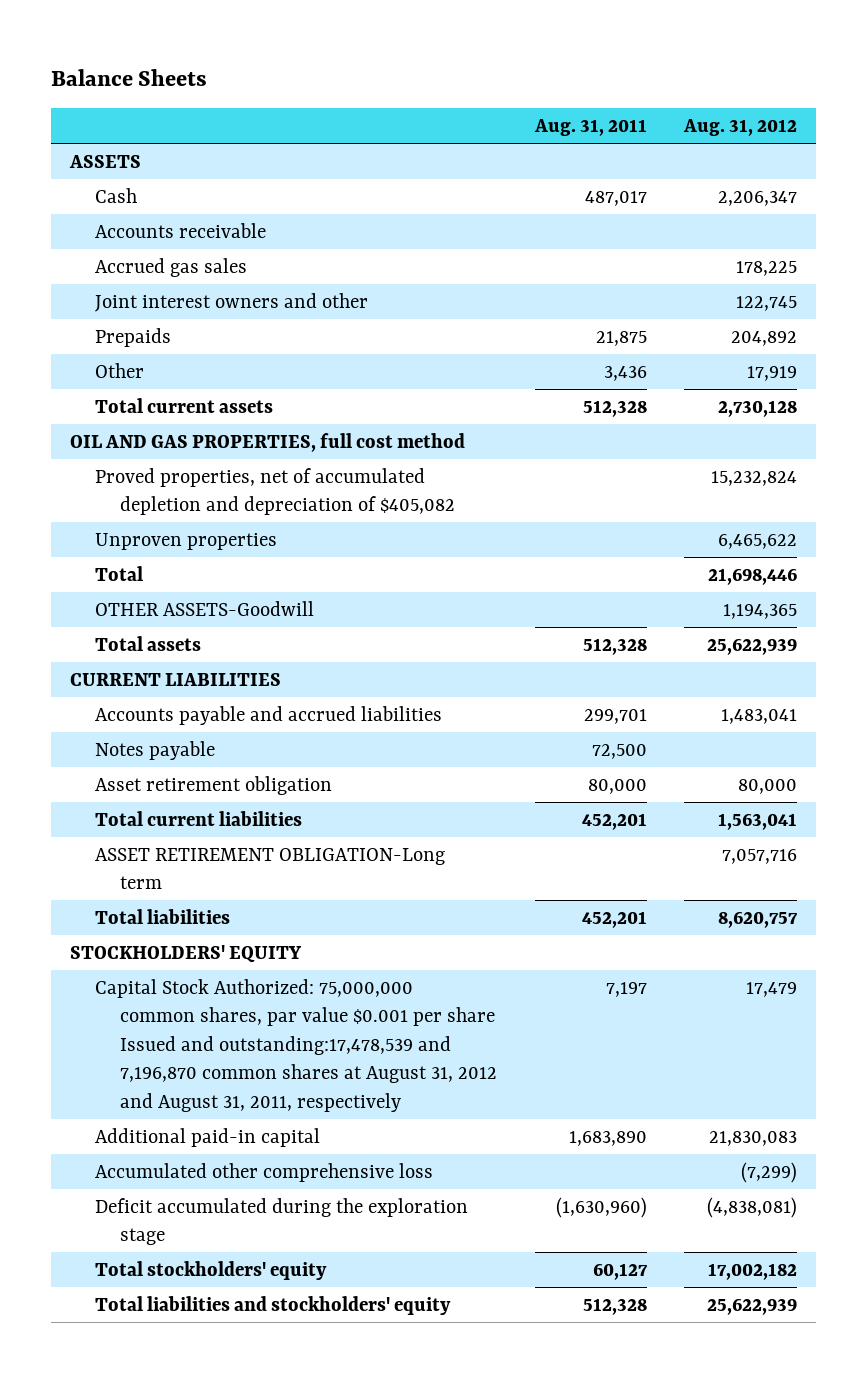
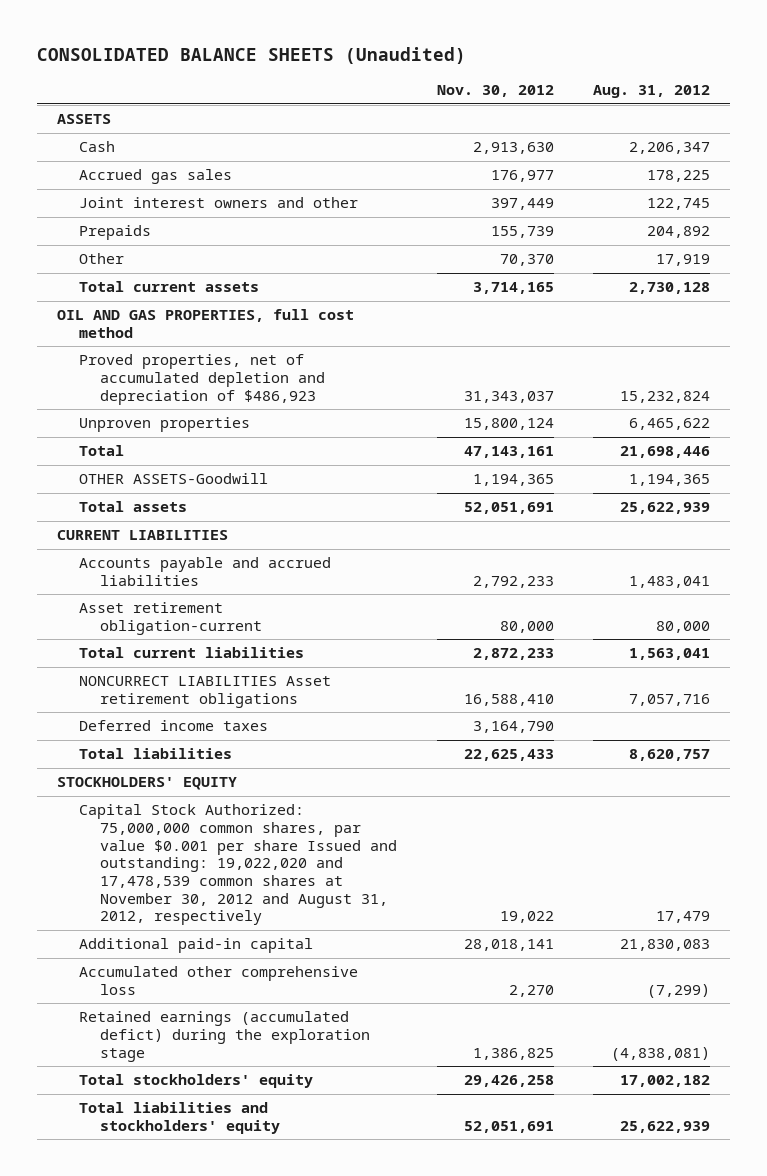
[51,68,208,86] Balance Sheets -> [37,46,467,64] CONSOLIDATED BALANCE SHEETS (Unaudited)
[533,118,647,136] Aug. 31, 2011 -> none
none -> [436,85,554,98] Nov. 30, 2012
[94,222,266,238] Accounts receivable -> none
[94,467,455,516] Proved properties, net of accumulated depletion and depreciation of $405,082 -> [78,354,326,405] Proved properties, net of accumulated depletion and depreciation of $486,923
[94,740,215,760] Notes payable -> none
[94,775,332,795] Asset retirement obligation -> [78,602,263,636] Asset retirement obligation-current
[94,847,445,890] ASSET RETIREMENT OBLIGATION-Long term -> [78,676,331,709] NONCURRECT LIABILITIES Asset retirement obligations
none -> [78,720,268,732] Deferred income taxes
[94,978,497,1112] Capital Stock Authorized: 75,000,000 common shares, par value $0.001 per share Issued and outstanding:17,478,539 and 7,196,870 common shares at August 31, 2012 and August 31, 2011, respectively -> [78,804,398,926] Capital Stock Authorized: 75,000,000 common shares, par value $0.001 per share Issued and outstanding: 19,022,020 and 17,478,539 common shares at November 30, 2012 and August 31, 2012, respectively
[94,1197,468,1246] Deficit accumulated during the exploration stage -> [78,1011,371,1062] Retained earnings (accumulated defict) during the exploration stage

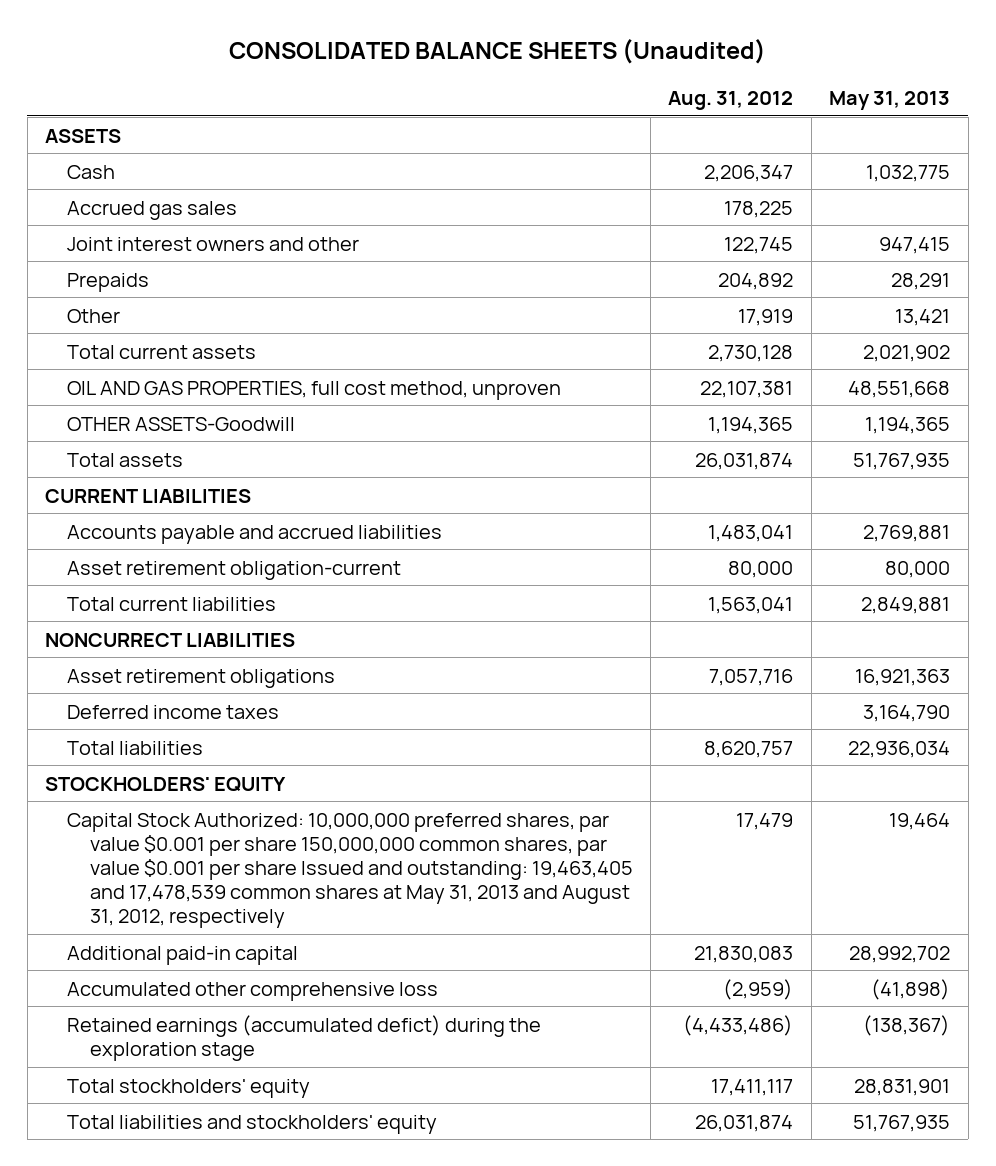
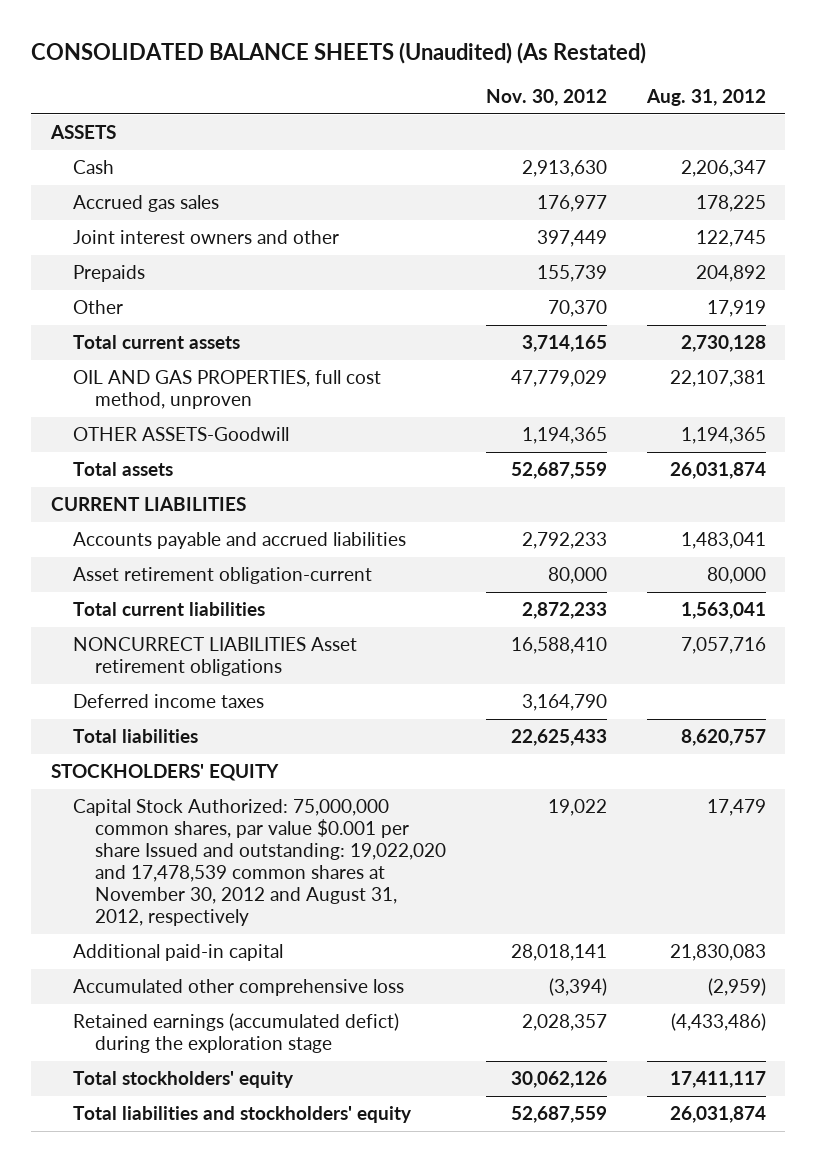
[228,38,766,64] CONSOLIDATED BALANCE SHEETS (Unaudited) -> [31,42,647,65] CONSOLIDATED BALANCE SHEETS (Unaudited) (As Restated)
[829,90,951,110] May 31, 2013 -> none
none -> [485,89,607,107] Nov. 30, 2012
[45,632,296,647] NONCURRECT LIABILITIES -> none
[67,668,336,688] Asset retirement obligations -> [72,637,357,677] NONCURRECT LIABILITIES Asset retirement obligations
[67,812,633,929] Capital Stock Authorized: 10,000,000 preferred shares, par value $0.001 per share 150,000,000 common shares, par value $0.001 per share Issued and outstanding: 19,463,405 and 17,478,539 common shares at May 31, 2013 and August 31, 2012, respectively -> [72,799,446,927] Capital Stock Authorized: 75,000,000 common shares, par value $0.001 per share Issued and outstanding: 19,022,020 and 17,478,539 common shares at November 30, 2012 and August 31, 2012, respectively

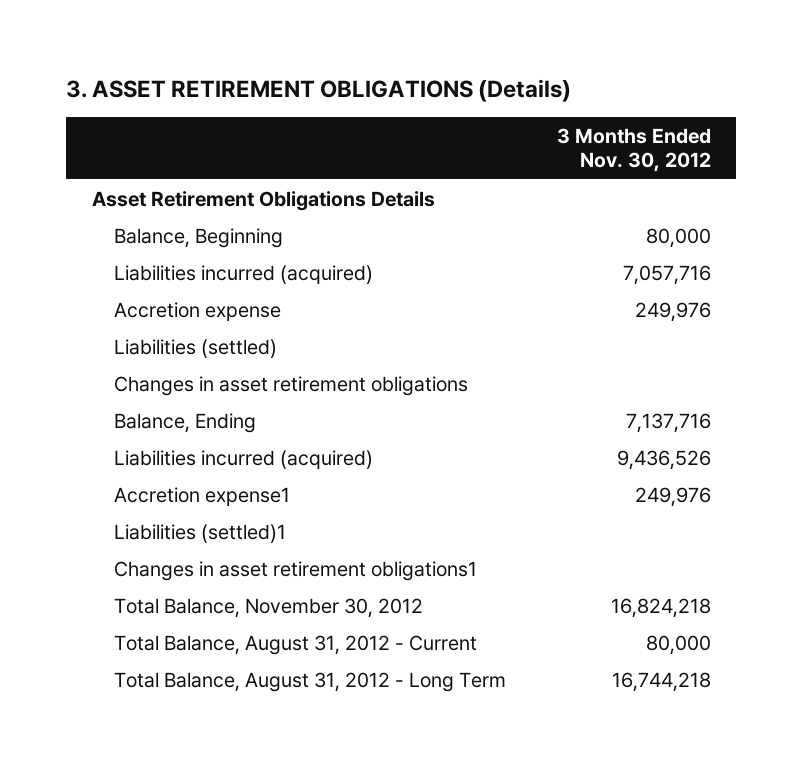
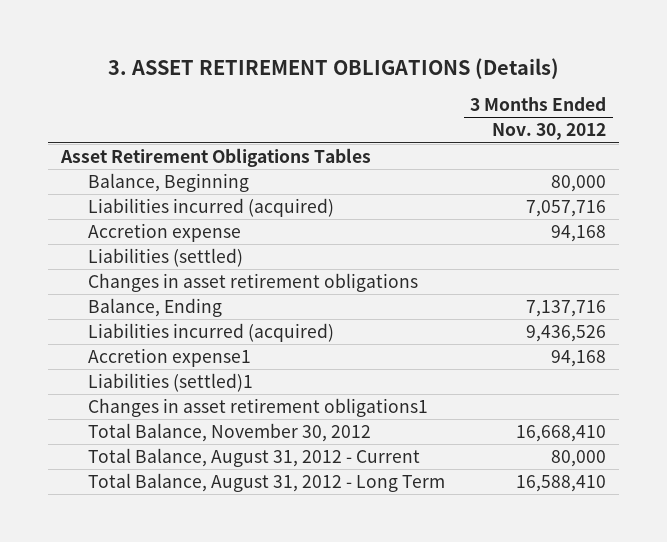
[91,190,435,211] Asset Retirement Obligations Details -> [59,148,371,168] Asset Retirement Obligations Tables
[634,301,711,322] 249,976 -> [551,225,607,243] 94,168
[634,486,711,507] 249,976 -> [551,350,607,368] 94,168
[610,597,711,618] 16,824,218 -> [516,425,607,443] 16,668,410
[611,671,711,692] 16,744,218 -> [516,475,607,493] 16,588,410

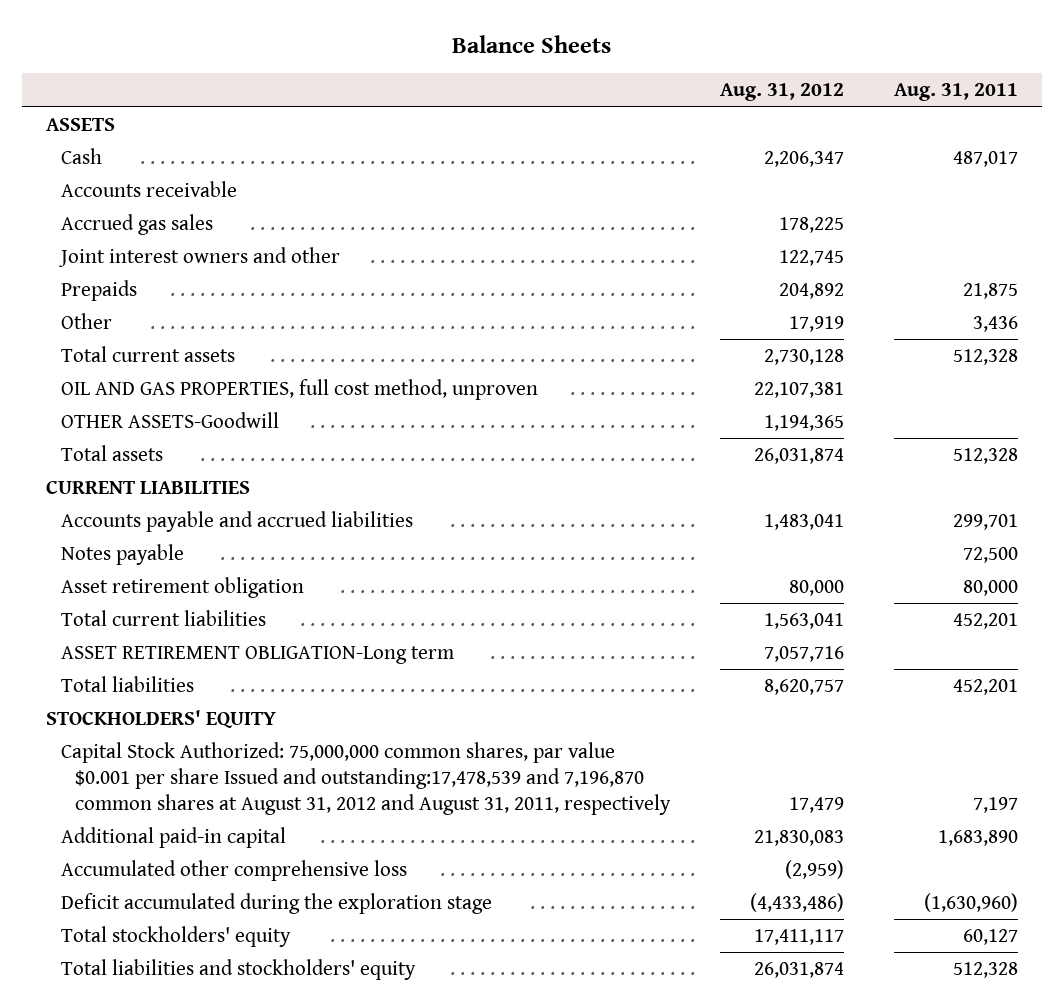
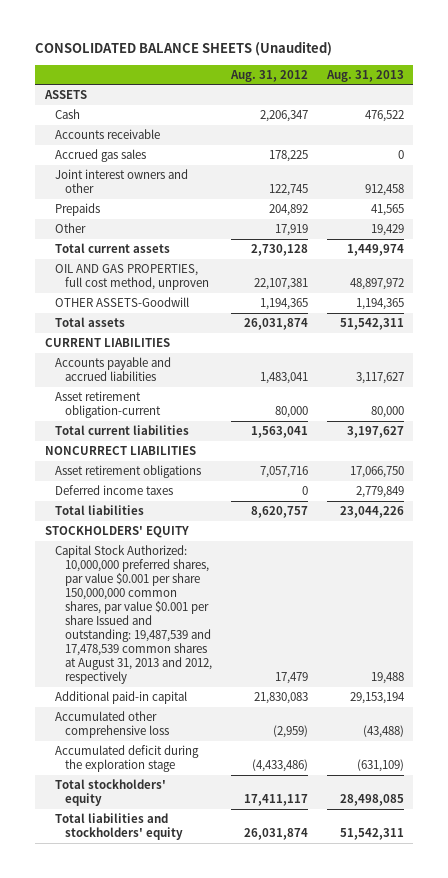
[451,34,611,53] Balance Sheets -> [35,41,333,57] CONSOLIDATED BALANCE SHEETS (Unaudited)
[893,83,1018,102] Aug. 31, 2011 -> none
none -> [325,69,404,82] Aug. 31, 2013
[60,543,184,565] Notes payable -> none
[60,576,304,598] Asset retirement obligation -> [54,391,162,419] Asset retirement obligation-current
none -> [44,446,196,456] NONCURRECT LIABILITIES
[60,645,454,664] ASSET RETIREMENT OBLIGATION-Long term -> [54,465,201,479] Asset retirement obligations
none -> [54,485,173,496] Deferred income taxes
[60,741,672,815] Capital Stock Authorized: 75,000,000 common shares, par value $0.001 per share Issued and outstanding:17,478,539 and 7,196,870 common shares at August 31, 2012 and August 31, 2011, respectively -> [54,545,213,685] Capital Stock Authorized: 10,000,000 preferred shares, par value $0.001 per share 150,000,000 common shares, par value $0.001 per share Issued and outstanding: 19,487,539 and 17,478,539 common shares at August 31, 2013 and 2012, respectively
[60,892,492,914] Deficit accumulated during the exploration stage -> [54,745,199,773] Accumulated deficit during the exploration stage

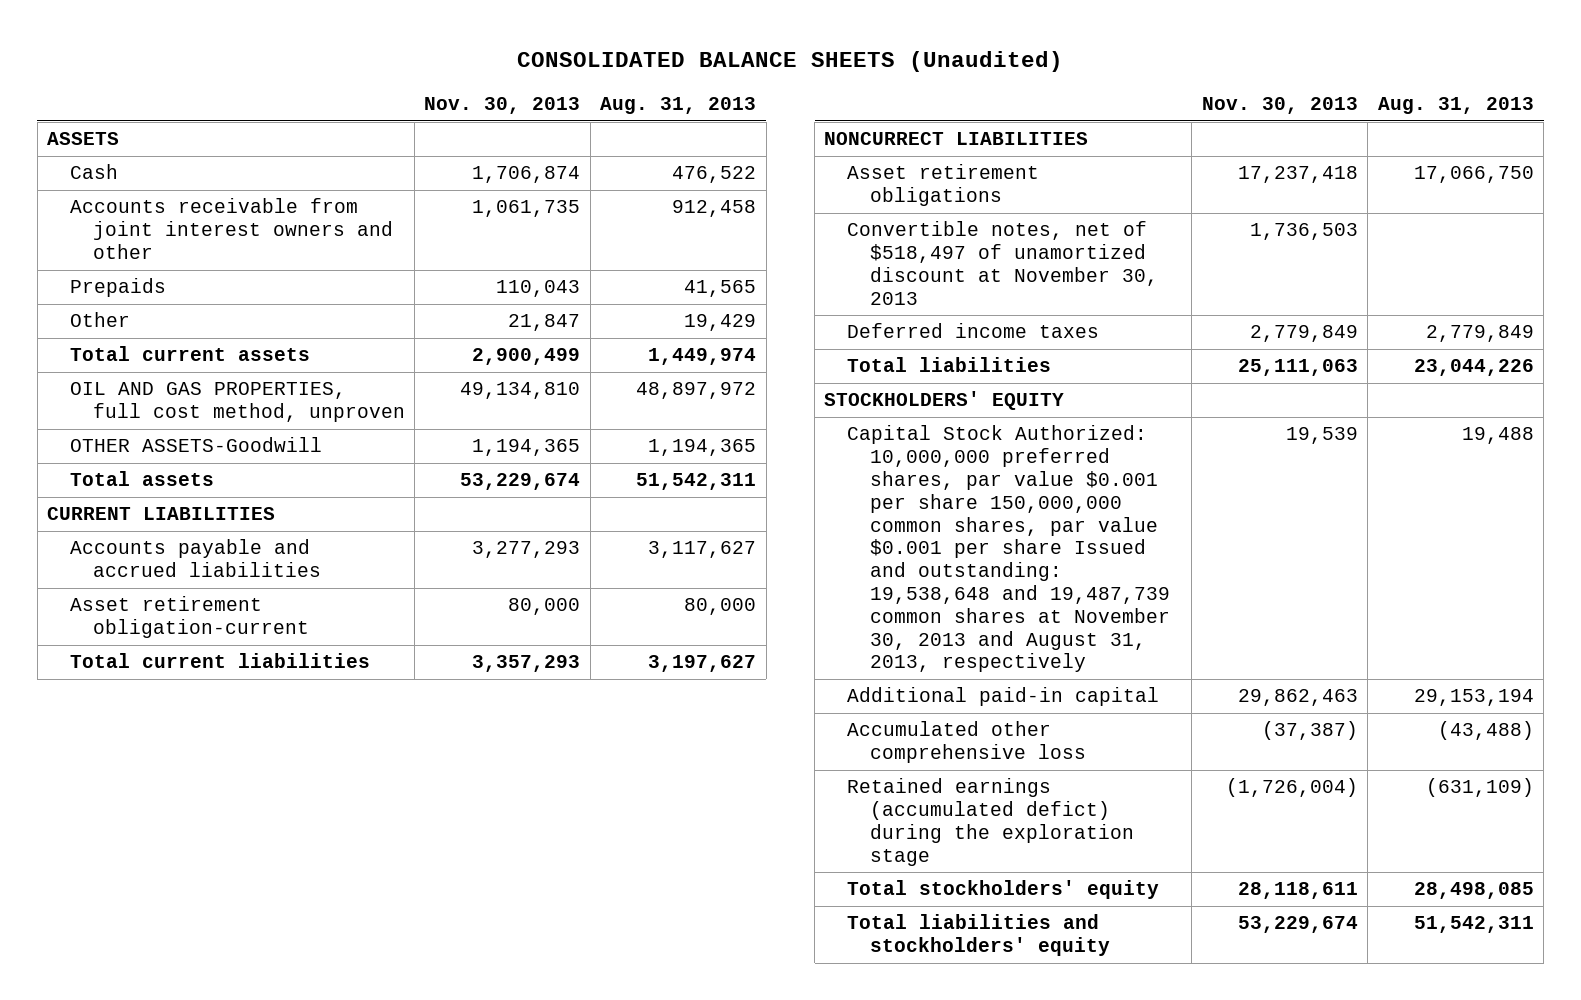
[230,69,309,82] Aug. 31, 2012 -> none
none -> [424,96,581,114] Nov. 30, 2013
[54,129,160,140] Accounts receivable -> none
[54,149,146,163] Accrued gas sales -> none
[54,169,188,194] Joint interest owners and other -> [69,198,393,259] Accounts receivable from joint interest owners and other
none -> [847,221,1159,305] Convertible notes, net of $518,497 of unamortized discount at November 30, 2013
[54,545,213,685] Capital Stock Authorized: 10,000,000 preferred shares, par value $0.001 per share 150,000,000 common shares, par value $0.001 per share Issued and outstanding: 19,487,539 and 17,478,539 common shares at August 31, 2013 and 2012, respectively -> [847,425,1171,673] Capital Stock Authorized: 10,000,000 preferred shares, par value $0.001 per share 150,000,000 common shares, par value $0.001 per share Issued and outstanding: 19,538,648 and 19,487,739 common shares at November 30, 2013 and August 31, 2013, respectively
[54,745,199,773] Accumulated deficit during the exploration stage -> [847,778,1135,866] Retained earnings (accumulated defict) during the exploration stage

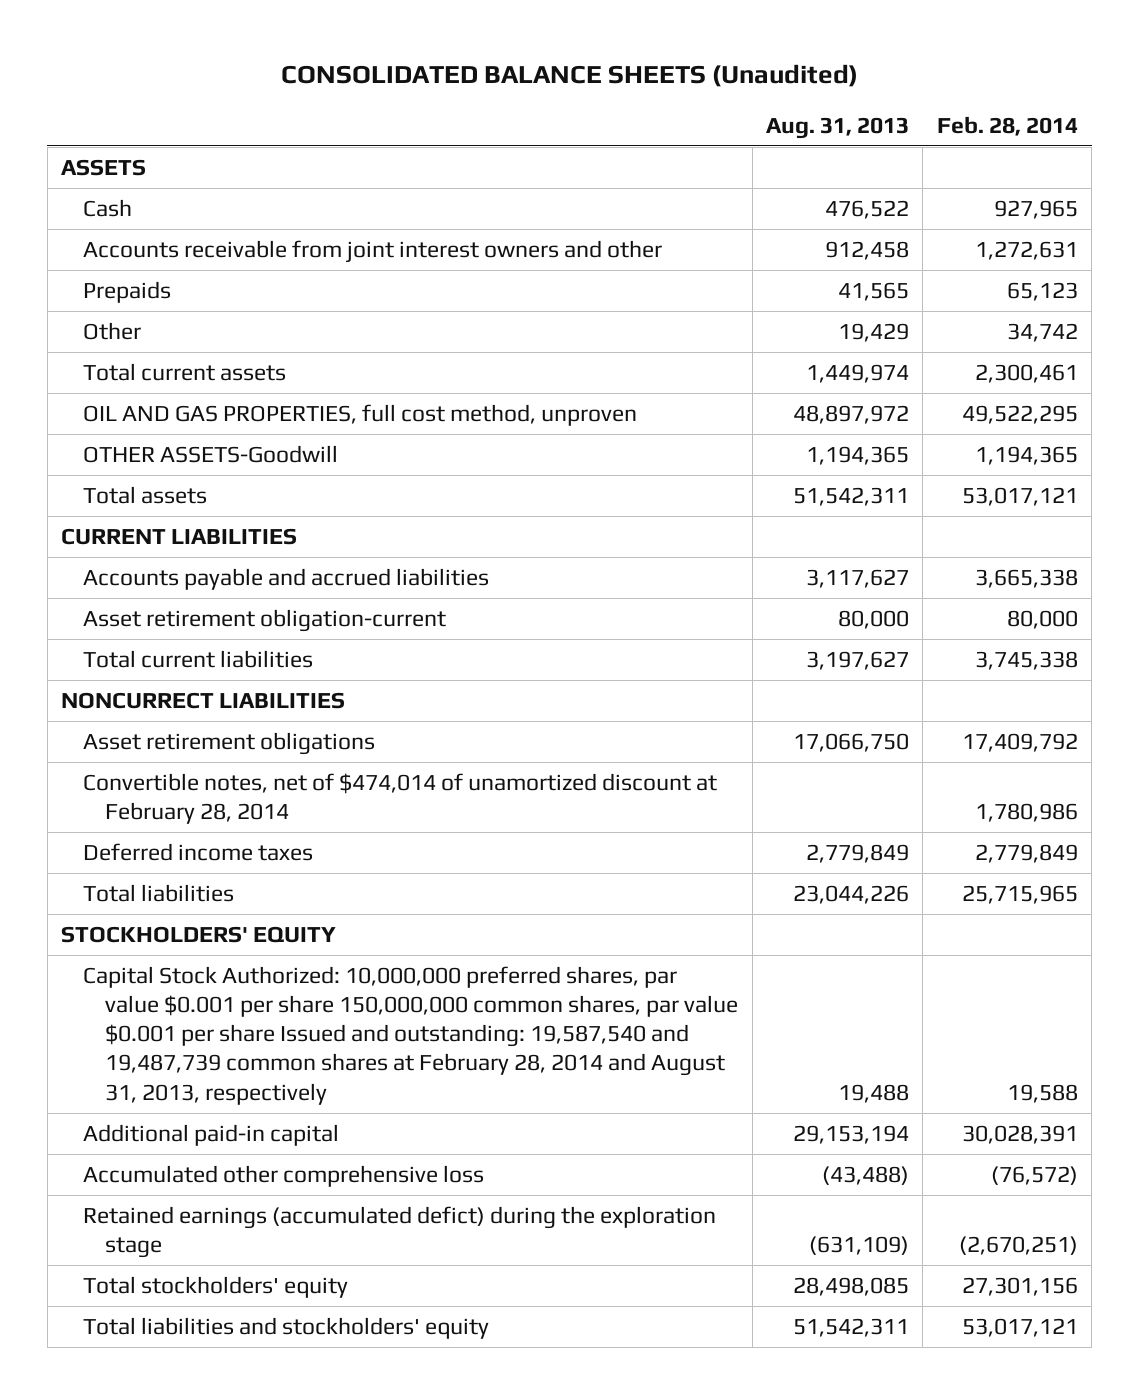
[424,96,581,114] Nov. 30, 2013 -> none
none -> [936,115,1078,136] Feb. 28, 2014
[847,221,1159,305] Convertible notes, net of $518,497 of unamortized discount at November 30, 2013 -> [83,772,718,824] Convertible notes, net of $474,014 of unamortized discount at February 28, 2014
[847,425,1171,673] Capital Stock Authorized: 10,000,000 preferred shares, par value $0.001 per share 150,000,000 common shares, par value $0.001 per share Issued and outstanding: 19,538,648 and 19,487,739 common shares at November 30, 2013 and August 31, 2013, respectively -> [83,965,739,1105] Capital Stock Authorized: 10,000,000 preferred shares, par value $0.001 per share 150,000,000 common shares, par value $0.001 per share Issued and outstanding: 19,587,540 and 19,487,739 common shares at February 28, 2014 and August 31, 2013, respectively

